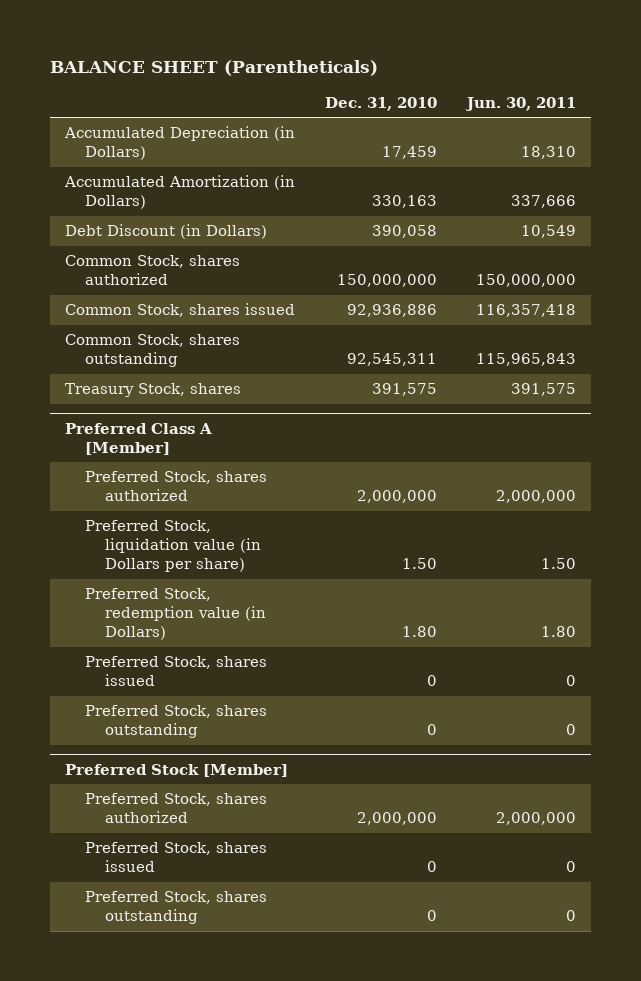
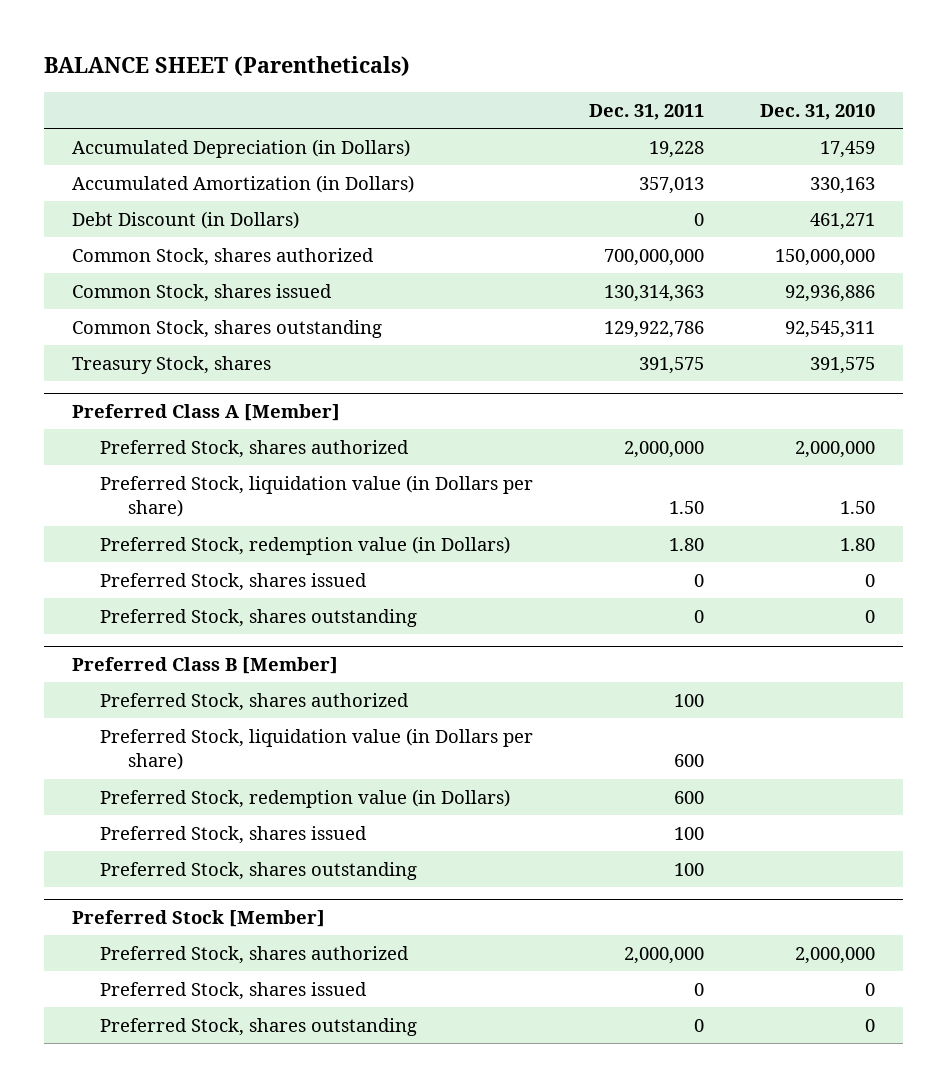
[464,96,576,111] Jun. 30, 2011 -> none
none -> [589,103,705,120] Dec. 31, 2011
[372,225,438,239] 390,058 -> [809,212,875,230] 461,271
none -> [72,656,339,674] Preferred Class B [Member]
none -> [100,692,410,711] Preferred Stock, shares authorized
none -> [100,727,534,771] Preferred Stock, liquidation value (in Dollars per share)
none -> [100,788,511,808] Preferred Stock, redemption value (in Dollars)
none -> [100,825,368,844] Preferred Stock, shares issued
none -> [100,861,418,880] Preferred Stock, shares outstanding

